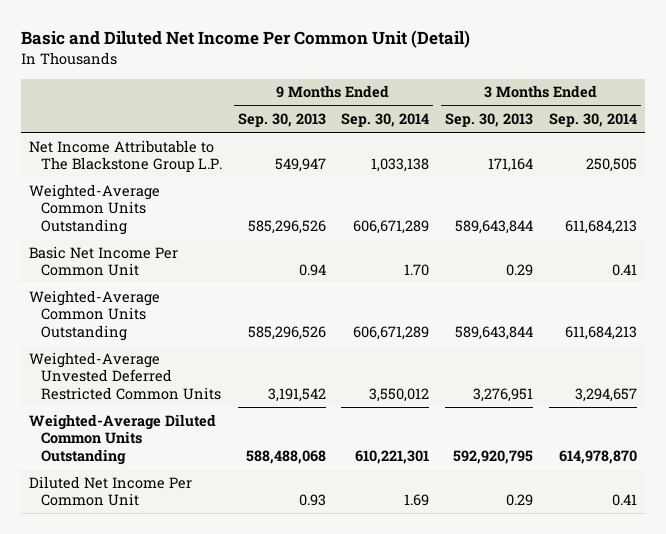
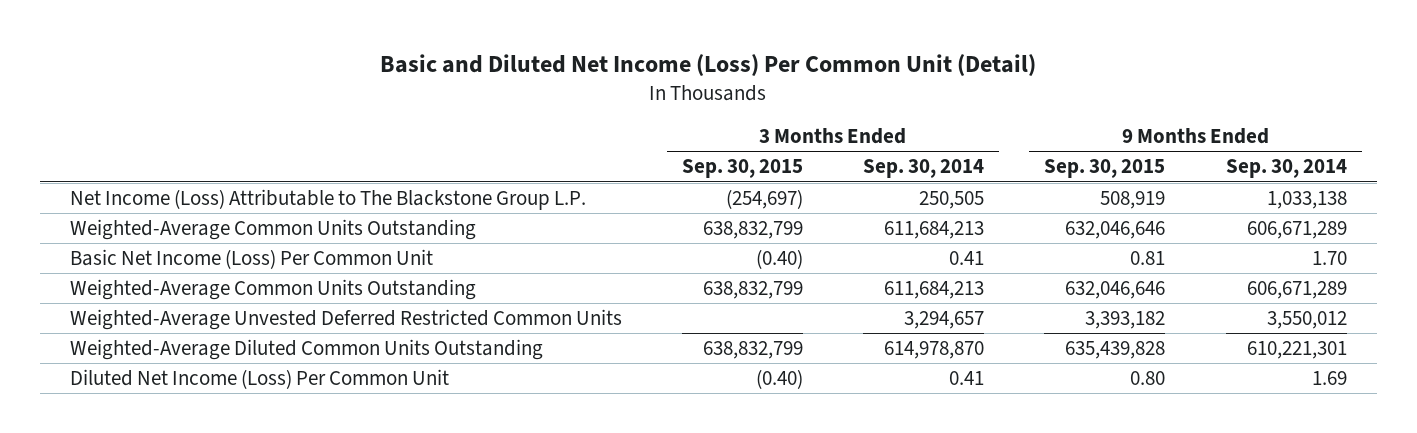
[21,30,471,49] Basic and Diluted Net Income Per Common Unit (Detail) -> [380,54,1037,77] Basic and Diluted Net Income (Loss) Per Common Unit (Detail)
[237,113,326,128] Sep. 30, 2013 -> none
[444,113,533,128] Sep. 30, 2013 -> none
none -> [682,159,804,179] Sep. 30, 2015
none -> [1044,159,1166,179] Sep. 30, 2015
[29,139,222,173] Net Income Attributable to The Blackstone Group L.P. -> [69,189,586,211] Net Income (Loss) Attributable to The Blackstone Group L.P.
[29,245,179,277] Basic Net Income Per Common Unit -> [69,249,433,270] Basic Net Income (Loss) Per Common Unit
[29,475,193,507] Diluted Net Income Per Common Unit -> [69,369,449,390] Diluted Net Income (Loss) Per Common Unit

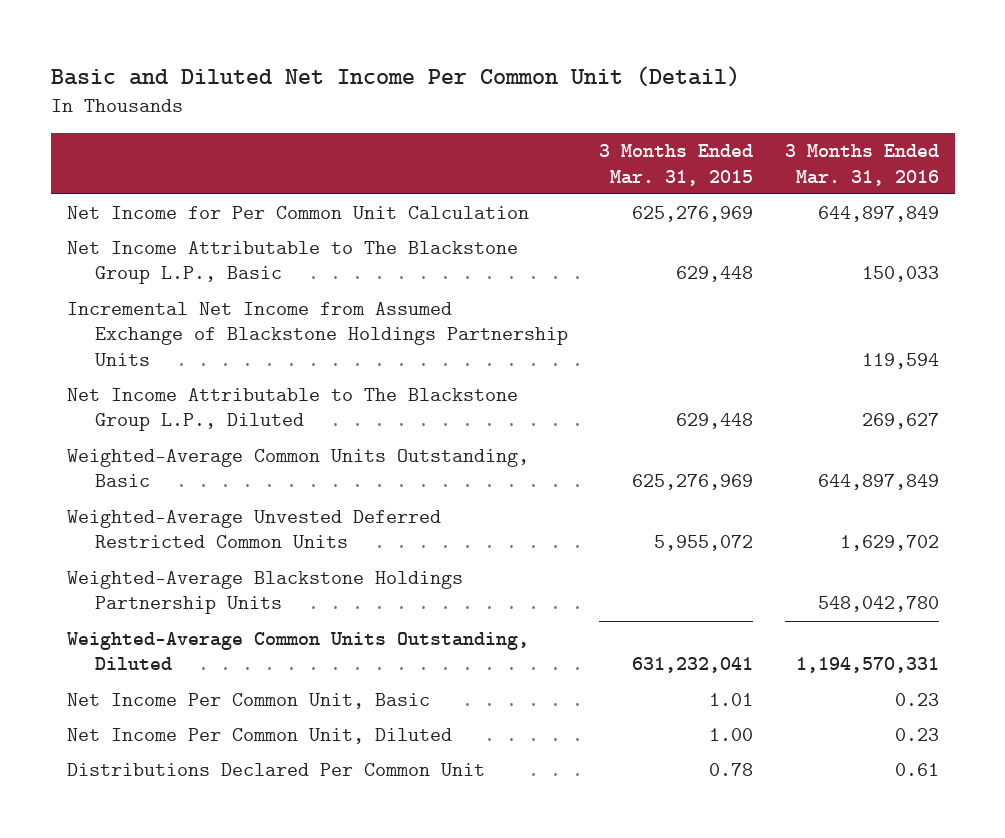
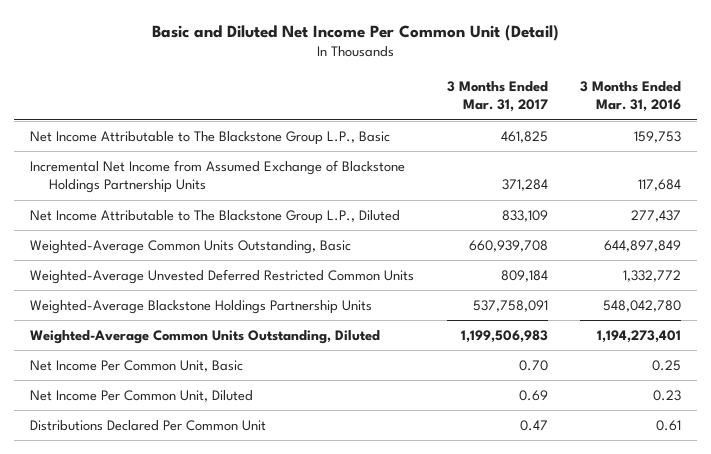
[599,144,754,186] 3 Months Ended Mar. 31, 2015 -> none
none -> [446,80,548,113] 3 Months Ended Mar. 31, 2017
[66,205,529,219] Net Income for Per Common Unit Calculation -> none
[861,266,939,283] 150,033 -> [634,130,682,143] 159,753
[861,352,939,369] 119,594 -> [638,179,682,192] 117,684
[861,413,939,430] 269,627 -> [631,209,682,222] 277,437
[839,535,939,552] 1,629,702 -> [623,269,682,282] 1,332,772
[795,657,939,674] 1,194,570,331 -> [597,329,682,343] 1,194,273,401
[894,692,939,706] 0.23 -> [652,359,682,371] 0.25

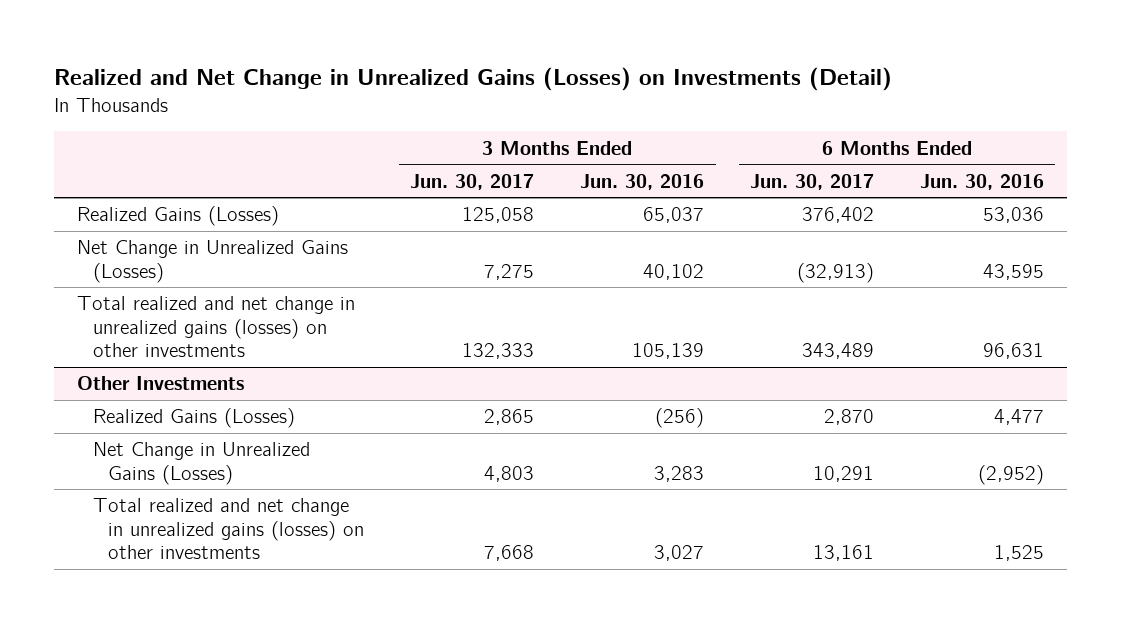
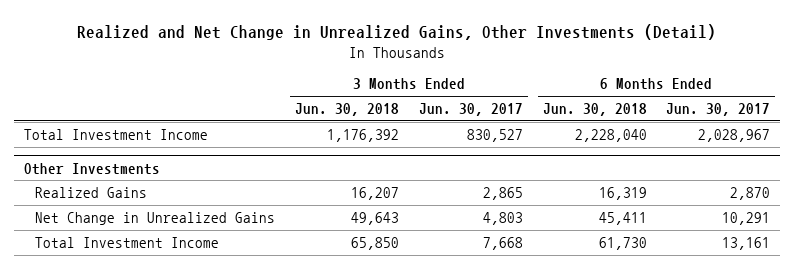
[54,66,893,91] Realized and Net Change in Unrealized Gains (Losses) on Investments (Detail) -> [77,23,717,40] Realized and Net Change in Unrealized Gains, Other Investments (Detail)
[580,173,705,190] Jun. 30, 2016 -> none
[919,173,1044,190] Jun. 30, 2016 -> none
none -> [294,103,399,117] Jun. 30, 2018
none -> [542,103,647,117] Jun. 30, 2018
[77,206,280,227] Realized Gains (Losses) -> none
[77,240,349,283] Net Change in Unrealized Gains (Losses) -> none
[77,296,356,357] Total realized and net change in unrealized gains (losses) on other investments -> none
none -> [23,128,208,140] Total Investment Income
[92,408,295,429] Realized Gains (Losses) -> [34,186,147,198] Realized Gains
[92,442,310,485] Net Change in Unrealized Gains (Losses) -> [34,211,275,225] Net Change in Unrealized Gains
[92,498,365,559] Total realized and net change in unrealized gains (losses) on other investments -> [34,236,219,248] Total Investment Income

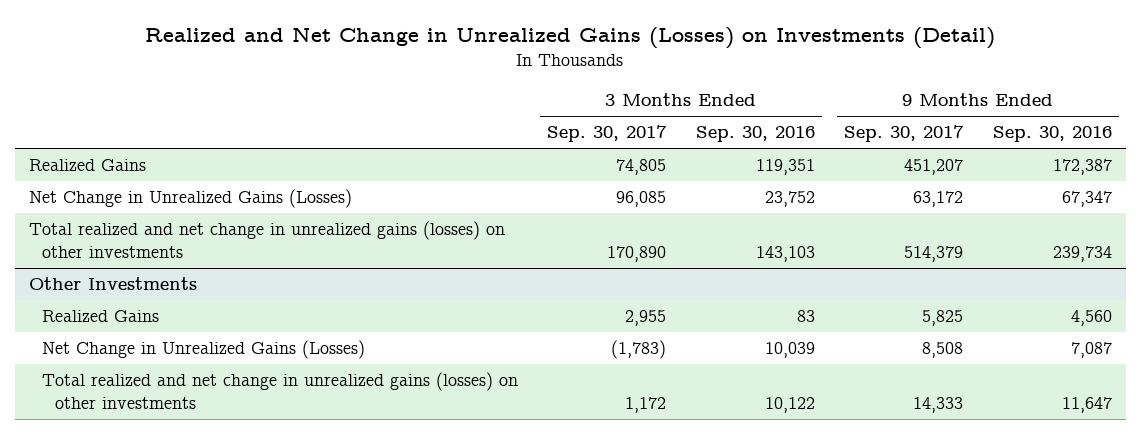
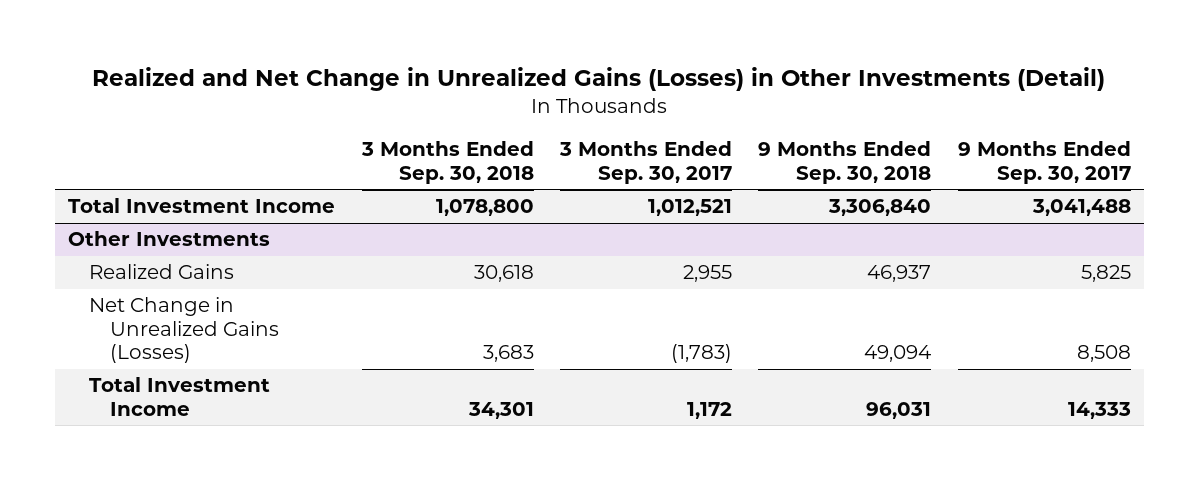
[145,27,996,50] Realized and Net Change in Unrealized Gains (Losses) on Investments (Detail) -> [92,67,1106,92] Realized and Net Change in Unrealized Gains (Losses) in Other Investments (Detail)
[695,126,815,143] Sep. 30, 2016 -> none
[992,126,1112,143] Sep. 30, 2016 -> none
none -> [360,141,534,184] 3 Months Ended Sep. 30, 2018
none -> [758,141,932,184] 9 Months Ended Sep. 30, 2018
[29,159,147,172] Realized Gains -> none
[29,189,353,209] Net Change in Unrealized Gains (Losses) -> none
[29,221,506,258] Total realized and net change in unrealized gains (losses) on other investments -> none
none -> [68,198,336,214] Total Investment Income
[41,372,518,409] Total realized and net change in unrealized gains (losses) on other investments -> [89,377,271,416] Total Investment Income

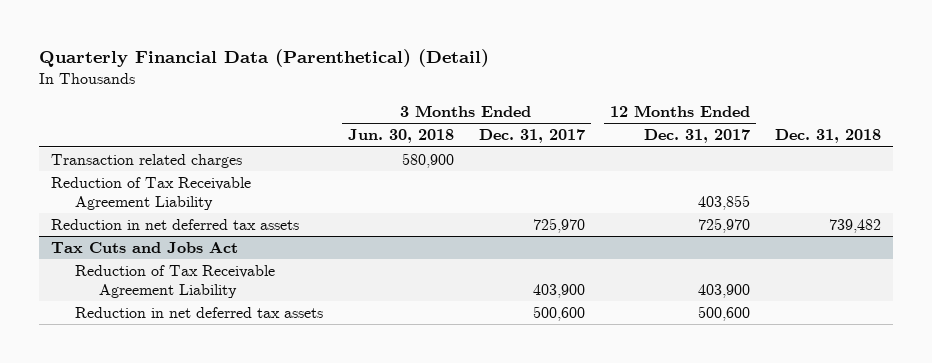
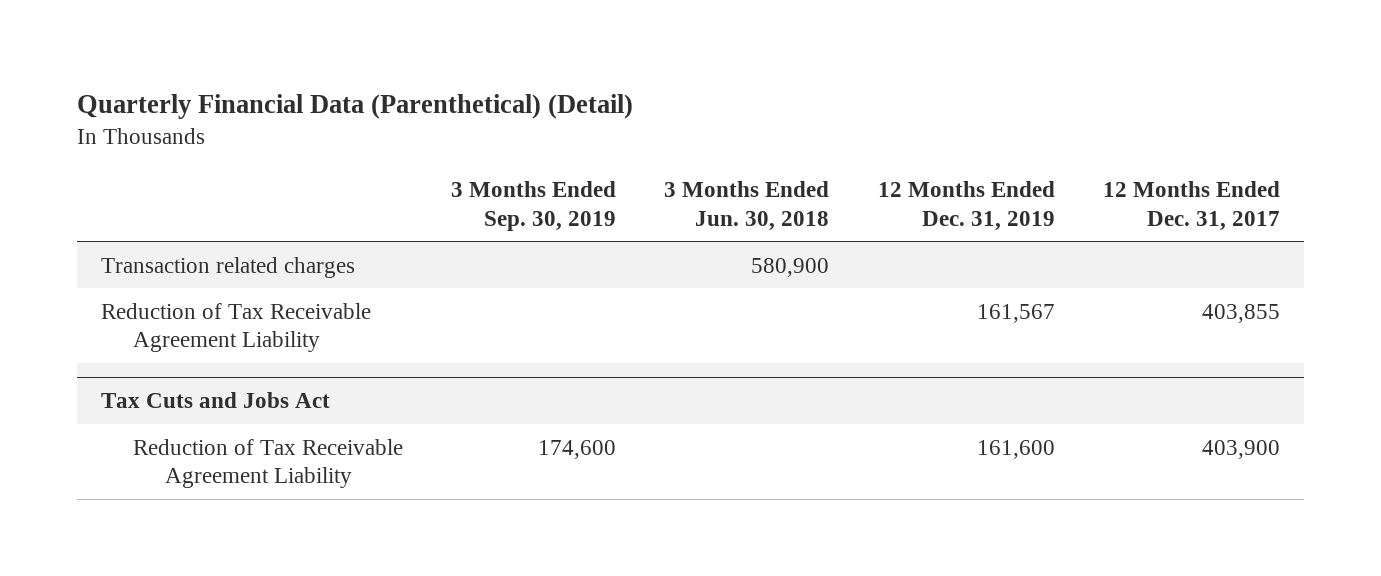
[478,129,585,144] Dec. 31, 2017 -> none
[774,129,881,144] Dec. 31, 2018 -> none
none -> [451,181,617,231] 3 Months Ended Sep. 30, 2019
none -> [877,181,1055,231] 12 Months Ended Dec. 31, 2019
[51,219,300,231] Reduction in net deferred tax assets -> none
[75,307,324,319] Reduction in net deferred tax assets -> none

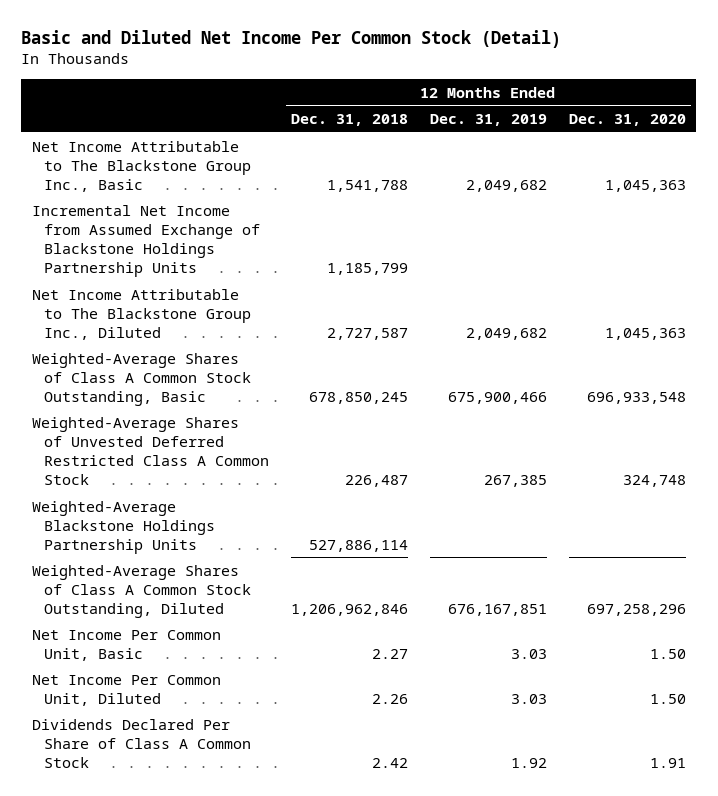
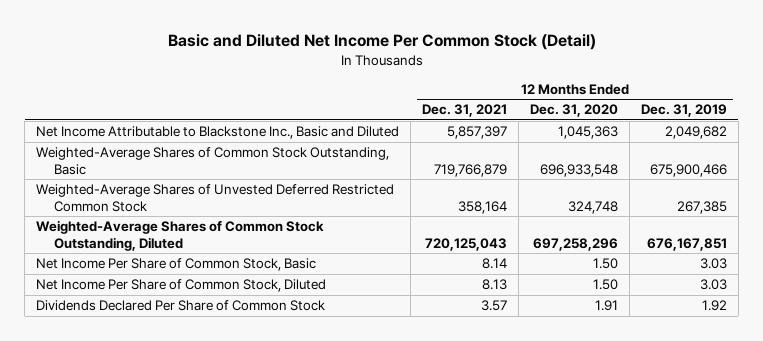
[291,114,409,127] Dec. 31, 2018 -> none
none -> [422,104,508,118] Dec. 31, 2021
[32,204,261,277] Incremental Net Income from Assumed Exchange of Blackstone Holdings Partnership Units -> none
[32,288,252,340] Net Income Attributable to The Blackstone Group Inc., Diluted -> none
[32,500,216,554] Weighted-Average Blackstone Holdings Partnership Units -> none
[32,140,252,192] Net Income Attributable to The Blackstone Group Inc., Basic -> [36,126,400,140] Net Income Attributable to Blackstone Inc., Basic and Diluted
[32,352,252,406] Weighted-Average Shares of Class A Common Stock Outstanding, Basic -> [36,147,390,175] Weighted-Average Shares of Common Stock Outstanding, Basic
[32,416,270,485] Weighted-Average Shares of Unvested Deferred Restricted Class A Common Stock -> [36,184,395,212] Weighted-Average Shares of Unvested Deferred Restricted Common Stock
[32,564,252,618] Weighted-Average Shares of Class A Common Stock Outstanding, Diluted -> [36,220,325,251] Weighted-Average Shares of Common Stock Outstanding, Diluted
[32,629,222,661] Net Income Per Common Unit, Basic -> [36,258,317,272] Net Income Per Share of Common Stock, Basic
[32,674,222,706] Net Income Per Common Unit, Diluted -> [36,279,327,293] Net Income Per Share of Common Stock, Diluted
[32,718,252,768] Dividends Declared Per Share of Class A Common Stock -> [36,300,326,312] Dividends Declared Per Share of Common Stock

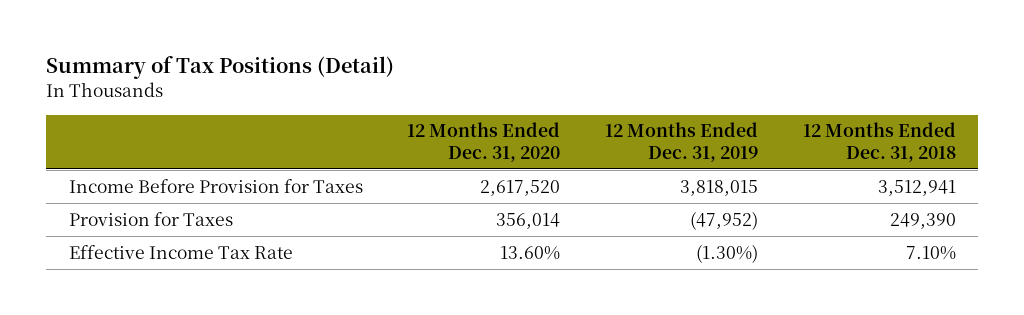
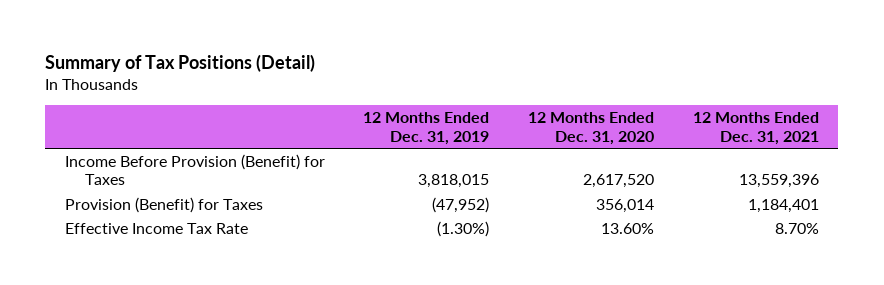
[802,122,956,163] 12 Months Ended Dec. 31, 2018 -> none
none -> [692,111,819,145] 12 Months Ended Dec. 31, 2021
[68,178,363,193] Income Before Provision for Taxes -> [64,153,325,186] Income Before Provision (Benefit) for Taxes
[68,211,233,226] Provision for Taxes -> [64,196,263,213] Provision (Benefit) for Taxes

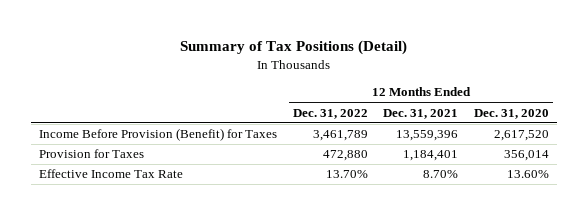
[363,111,490,145] 12 Months Ended Dec. 31, 2019 -> none
none -> [292,108,368,119] Dec. 31, 2022
[64,196,263,213] Provision (Benefit) for Taxes -> [39,149,145,159] Provision for Taxes

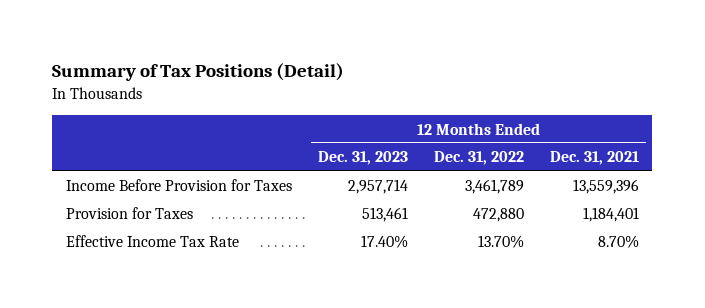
[474,108,550,119] Dec. 31, 2020 -> none
none -> [317,151,408,166] Dec. 31, 2023
[39,128,278,142] Income Before Provision (Benefit) for Taxes -> [65,179,292,192] Income Before Provision for Taxes

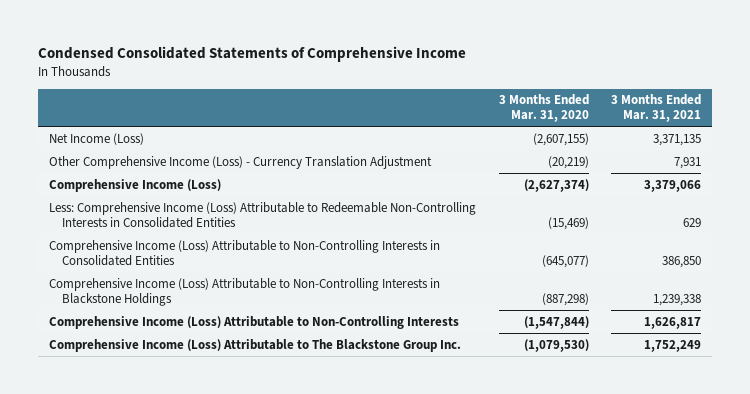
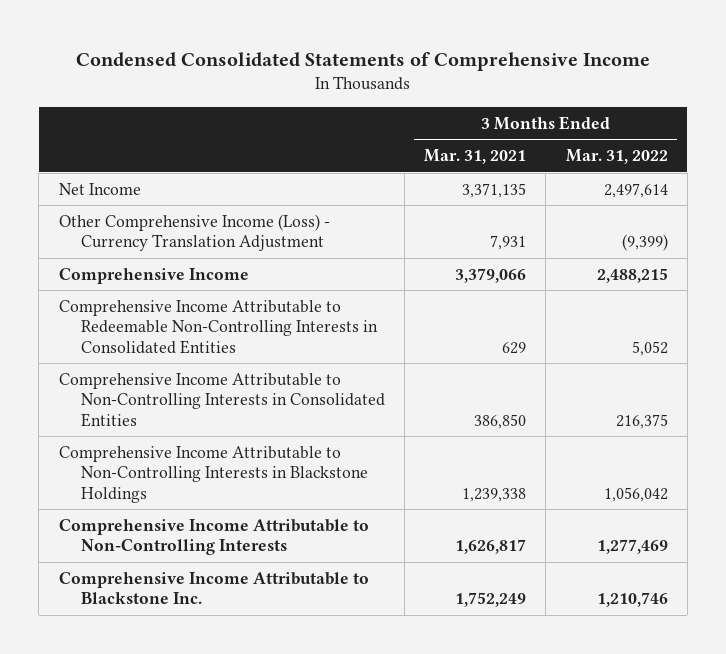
[498,94,589,123] 3 Months Ended Mar. 31, 2020 -> none
none -> [565,149,668,165] Mar. 31, 2022
[49,132,145,145] Net Income (Loss) -> [58,182,141,195] Net Income
[49,178,222,192] Comprehensive Income (Loss) -> [58,267,249,284] Comprehensive Income
[49,201,477,228] Less: Comprehensive Income (Loss) Attributable to Redeemable Non-Controlling Interests in Consolidated Entities -> [58,299,378,354] Comprehensive Income Attributable to Redeemable Non-Controlling Interests in Consolidated Entities
[49,239,441,266] Comprehensive Income (Loss) Attributable to Non-Controlling Interests in Consolidated Entities -> [58,372,385,427] Comprehensive Income Attributable to Non-Controlling Interests in Consolidated Entities
[49,277,441,306] Comprehensive Income (Loss) Attributable to Non-Controlling Interests in Blackstone Holdings -> [58,445,368,503] Comprehensive Income Attributable to Non-Controlling Interests in Blackstone Holdings
[49,315,460,329] Comprehensive Income (Loss) Attributable to Non-Controlling Interests -> [58,518,369,556] Comprehensive Income Attributable to Non-Controlling Interests
[49,338,462,352] Comprehensive Income (Loss) Attributable to The Blackstone Group Inc. -> [58,571,369,605] Comprehensive Income Attributable to Blackstone Inc.

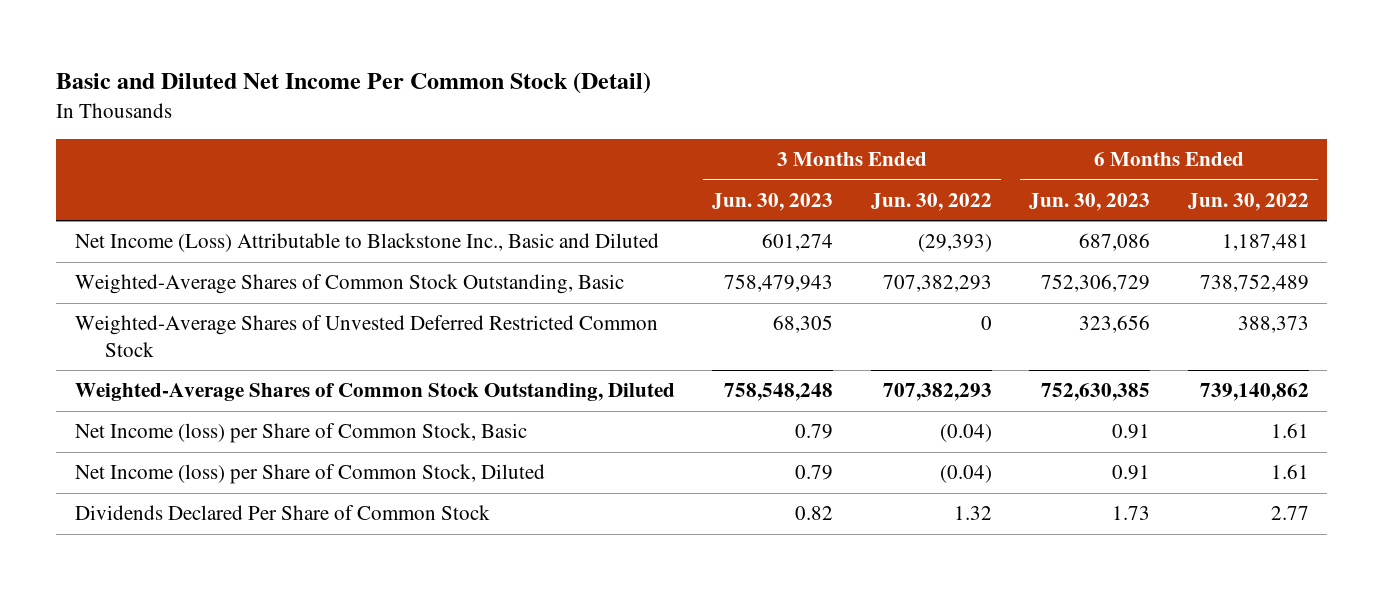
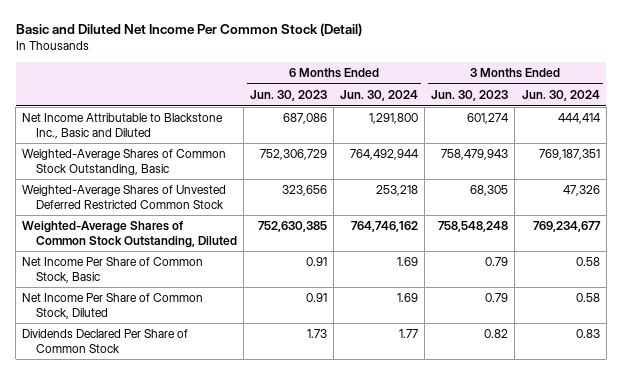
[870,192,992,211] Jun. 30, 2022 -> none
[1187,192,1309,211] Jun. 30, 2022 -> none
none -> [340,89,419,101] Jun. 30, 2024
none -> [521,89,600,101] Jun. 30, 2024
[75,233,660,253] Net Income (Loss) Attributable to Blackstone Inc., Basic and Diluted -> [22,113,224,139] Net Income Attributable to Blackstone Inc., Basic and Diluted
[75,423,528,444] Net Income (loss) per Share of Common Stock, Basic -> [22,257,204,283] Net Income Per Share of Common Stock, Basic
[75,464,546,485] Net Income (loss) per Share of Common Stock, Diluted -> [22,293,204,319] Net Income Per Share of Common Stock, Diluted

